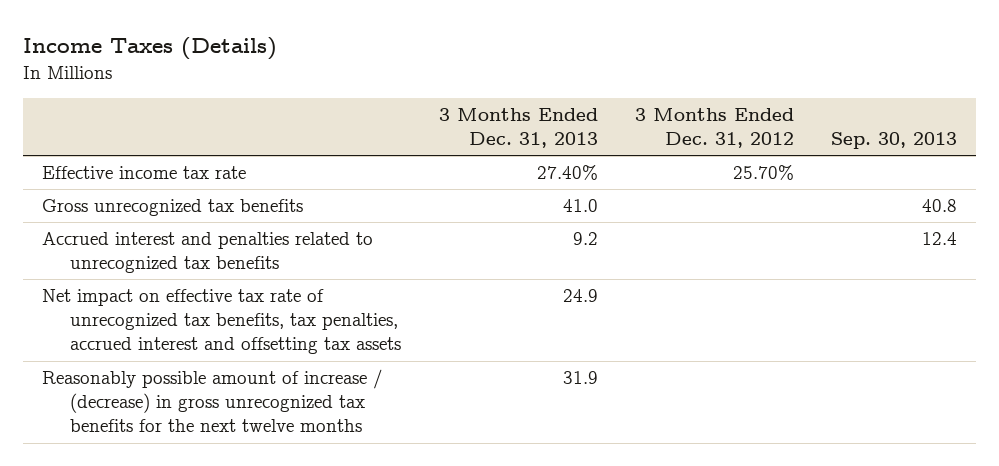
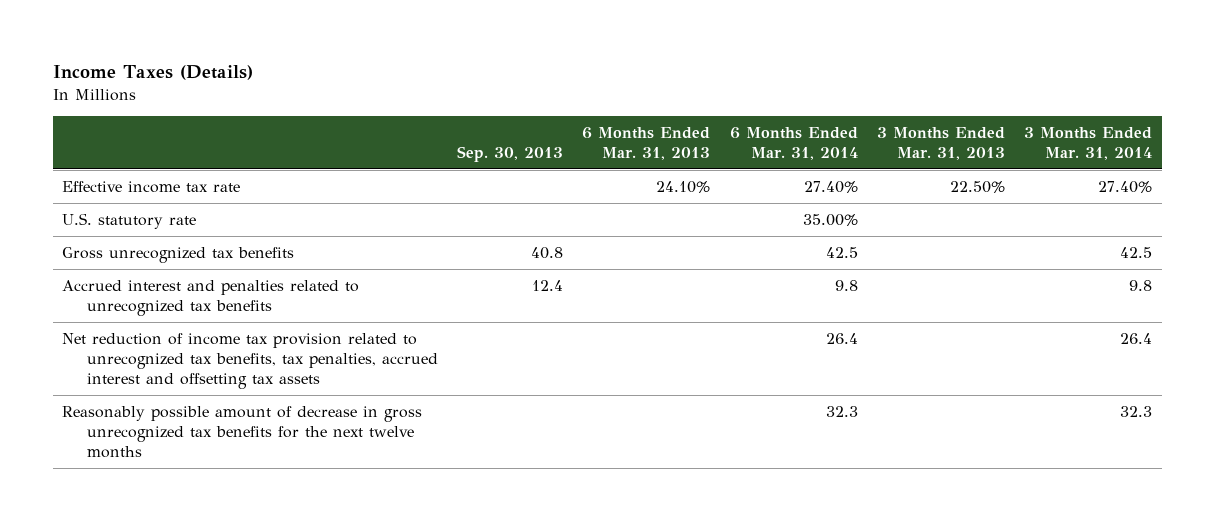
[438,108,598,149] 3 Months Ended Dec. 31, 2013 -> none
[635,108,795,149] 3 Months Ended Dec. 31, 2012 -> none
none -> [582,126,711,161] 6 Months Ended Mar. 31, 2013
none -> [729,126,858,161] 6 Months Ended Mar. 31, 2014
none -> [876,126,1005,161] 3 Months Ended Mar. 31, 2013
none -> [1023,126,1152,161] 3 Months Ended Mar. 31, 2014
none -> [62,212,197,229] U.S. statutory rate
[41,289,402,355] Net impact on effective tax rate of unrecognized tax benefits, tax penalties, accrued interest and offsetting tax assets -> [62,332,438,390] Net reduction of income tax provision related to unrecognized tax benefits, tax penalties, accrued interest and offsetting tax assets
[41,369,383,433] Reasonably possible amount of increase / (decrease) in gross unrecognized tax benefits for the next twelve months -> [62,405,423,459] Reasonably possible amount of decrease in gross unrecognized tax benefits for the next twelve months

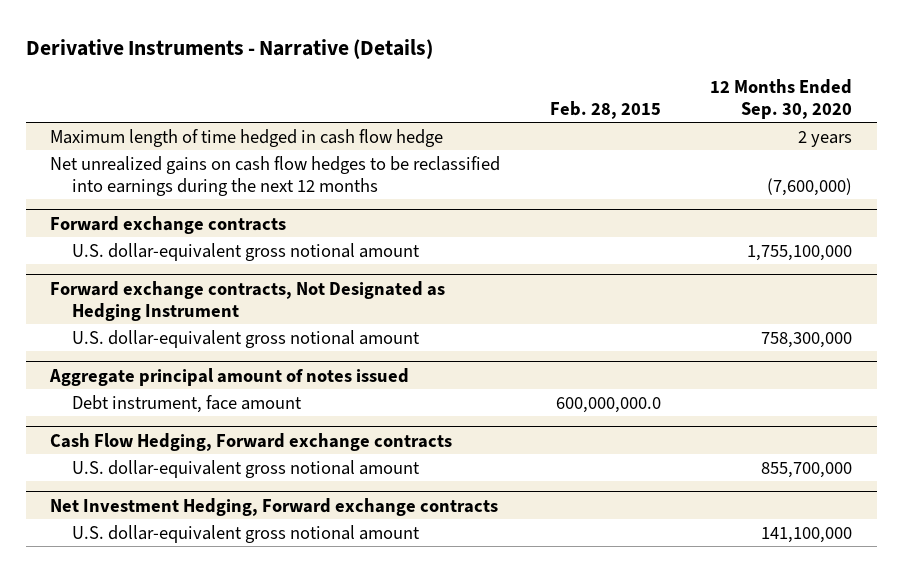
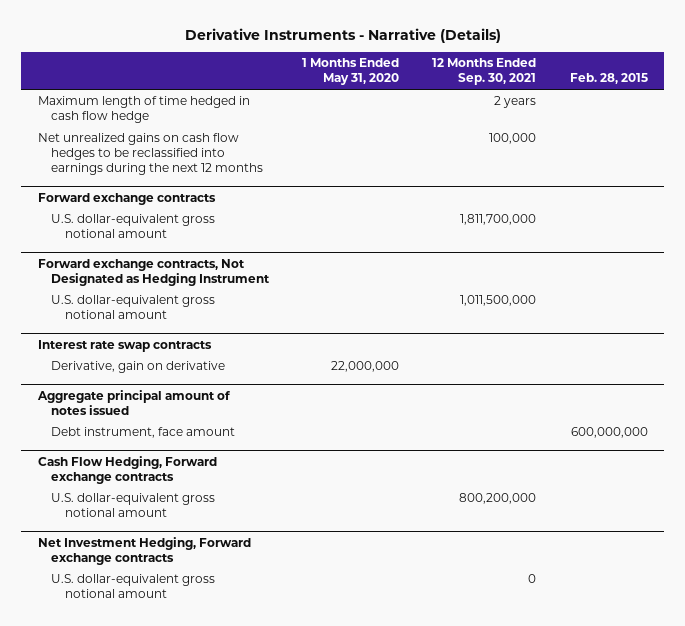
[710,78,853,119] 12 Months Ended Sep. 30, 2020 -> none
none -> [302,58,400,86] 1 Months Ended May 31, 2020
none -> [432,58,537,86] 12 Months Ended Sep. 30, 2021
none -> [37,339,212,352] Interest rate swap contracts
none -> [51,361,226,374] Derivative, gain on derivative
[555,396,661,413] 600,000,000.0 -> [570,427,648,439] 600,000,000

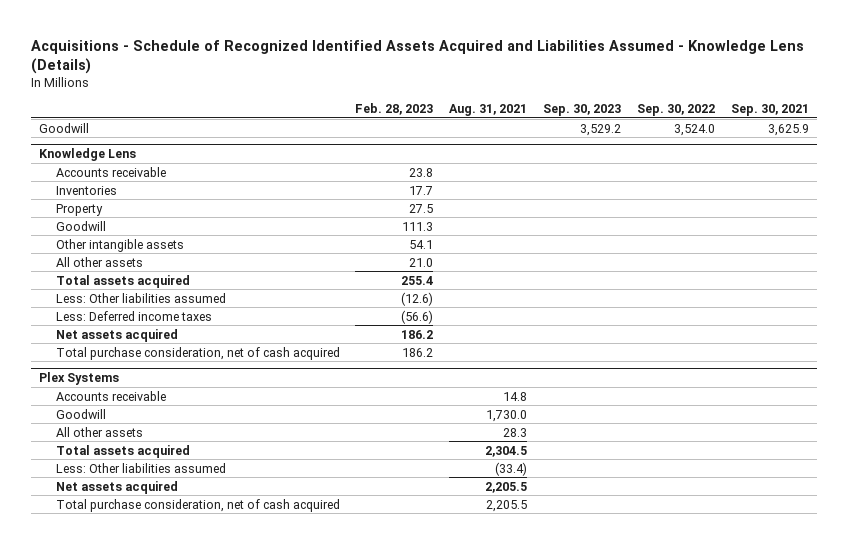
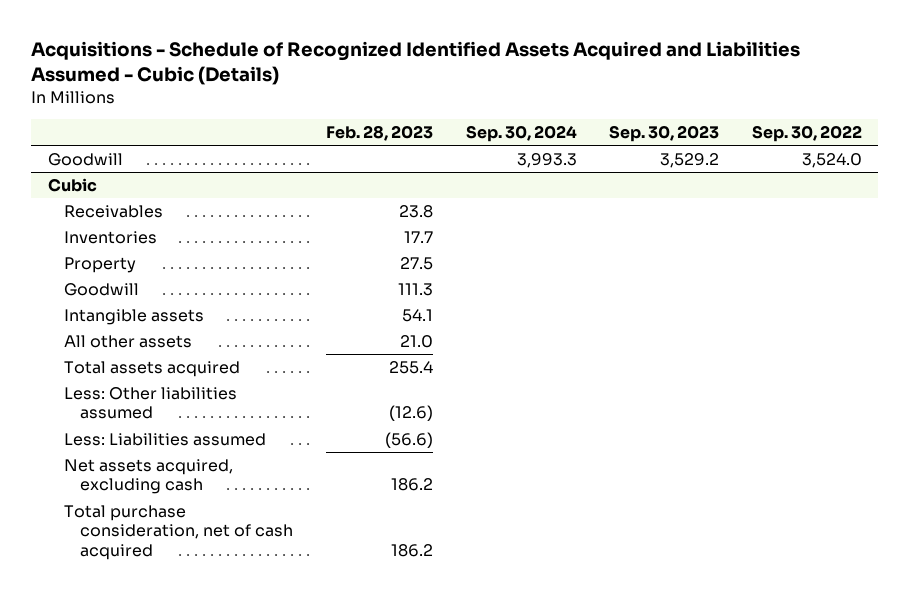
[31,39,805,75] Acquisitions - Schedule of Recognized Identified Assets Acquired and Liabilities Assumed - Knowledge Lens (Details) -> [31,41,801,86] Acquisitions - Schedule of Recognized Identified Assets Acquired and Liabilities Assumed - Cubic (Details)
[449,104,528,117] Aug. 31, 2021 -> none
[730,104,809,117] Sep. 30, 2021 -> none
none -> [465,124,577,142] Sep. 30, 2024
[39,148,137,162] Knowledge Lens -> [47,177,97,192] Cubic
[55,166,166,177] Accounts receivable -> [64,204,164,218] Receivables
[55,238,184,252] Other intangible assets -> [64,308,205,325] Intangible assets
[55,310,212,321] Less: Deferred income taxes -> [64,432,267,446] Less: Liabilities assumed
[55,328,178,342] Net assets acquired -> [64,458,234,495] Net assets acquired, excluding cash
[39,372,120,386] Plex Systems -> none
[55,390,166,401] Accounts receivable -> none
[55,408,106,419] Goodwill -> none
[55,426,143,437] All other assets -> none
[55,444,190,458] Total assets acquired -> none
[55,462,226,473] Less: Other liabilities assumed -> none
[55,480,178,494] Net assets acquired -> none
[55,498,340,512] Total purchase consideration, net of cash acquired -> none

